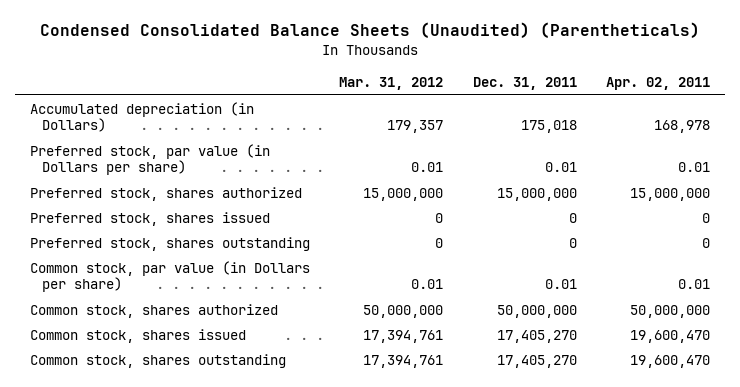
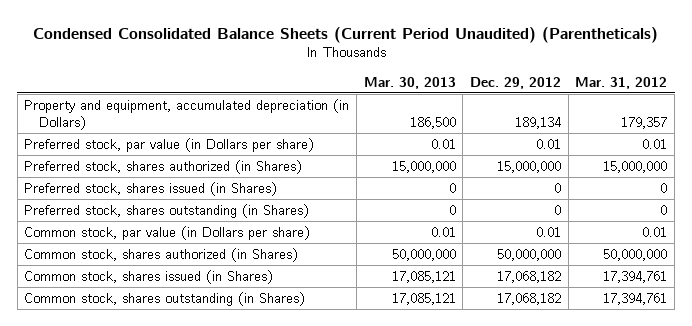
[39,22,700,39] Condensed Consolidated Balance Sheets (Unaudited) (Parentheticals) -> [32,26,658,43] Condensed Consolidated Balance Sheets (Current Period Unaudited) (Parentheticals)
[472,76,577,90] Dec. 31, 2011 -> none
[606,76,711,90] Apr. 02, 2011 -> none
none -> [363,76,456,89] Mar. 30, 2013
none -> [470,76,562,89] Dec. 29, 2012
[29,101,254,133] Accumulated depreciation (in Dollars) -> [24,98,350,130] Property and equipment, accumulated depreciation (in Dollars)
[29,186,302,201] Preferred stock, shares authorized -> [24,159,303,174] Preferred stock, shares authorized (in Shares)
[29,211,270,226] Preferred stock, shares issued -> [24,181,278,196] Preferred stock, shares issued (in Shares)
[29,236,310,251] Preferred stock, shares outstanding -> [24,203,310,218] Preferred stock, shares outstanding (in Shares)
[29,303,278,318] Common stock, shares authorized -> [24,247,299,262] Common stock, shares authorized (in Shares)
[29,328,246,343] Common stock, shares issued -> [24,269,274,284] Common stock, shares issued (in Shares)
[29,353,286,368] Common stock, shares outstanding -> [24,291,306,306] Common stock, shares outstanding (in Shares)

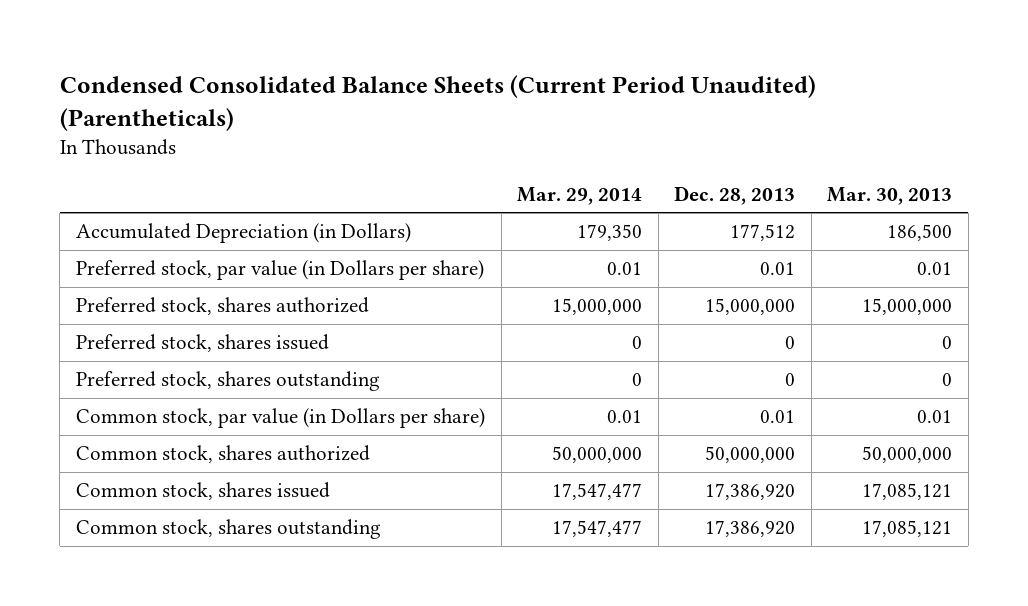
[470,76,562,89] Dec. 29, 2012 -> none
[575,76,668,89] Mar. 31, 2012 -> none
none -> [517,186,643,205] Mar. 29, 2014
none -> [674,185,796,205] Dec. 28, 2013
[24,98,350,130] Property and equipment, accumulated depreciation (in Dollars) -> [76,223,412,244] Accumulated Depreciation (in Dollars)
[24,159,303,174] Preferred stock, shares authorized (in Shares) -> [76,297,370,316] Preferred stock, shares authorized
[24,181,278,196] Preferred stock, shares issued (in Shares) -> [76,334,330,353] Preferred stock, shares issued
[24,203,310,218] Preferred stock, shares outstanding (in Shares) -> [76,371,381,392] Preferred stock, shares outstanding
[24,247,299,262] Common stock, shares authorized (in Shares) -> [76,445,371,464] Common stock, shares authorized
[24,269,274,284] Common stock, shares issued (in Shares) -> [76,482,331,501] Common stock, shares issued
[24,291,306,306] Common stock, shares outstanding (in Shares) -> [76,519,382,540] Common stock, shares outstanding

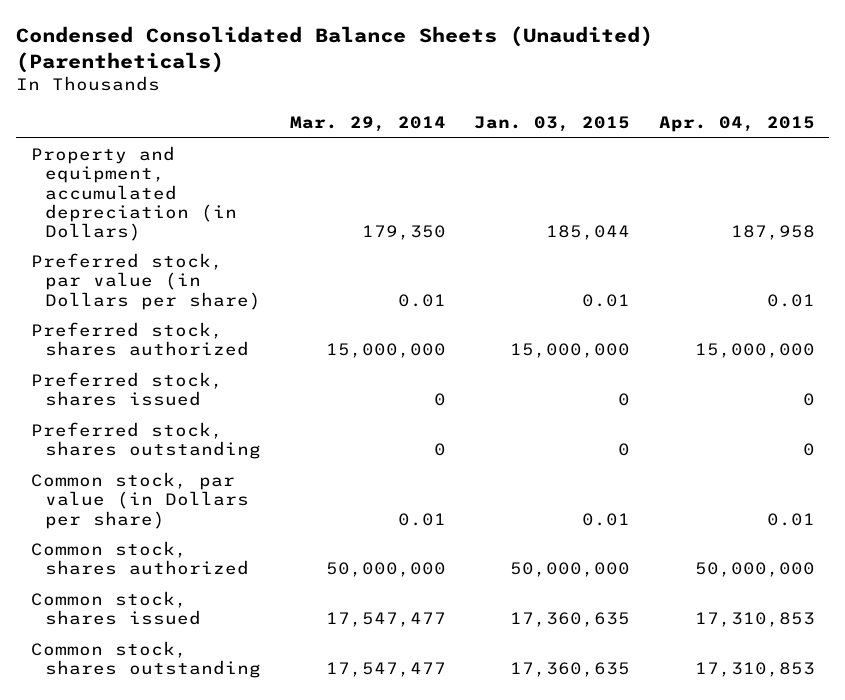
[59,74,816,131] Condensed Consolidated Balance Sheets (Current Period Unaudited) (Parentheticals) -> [16,26,654,73] Condensed Consolidated Balance Sheets (Unaudited) (Parentheticals)
[674,185,796,205] Dec. 28, 2013 -> none
[827,186,953,205] Mar. 30, 2013 -> none
none -> [474,116,631,133] Jan. 03, 2015
none -> [658,116,815,133] Apr. 04, 2015
[76,223,412,244] Accumulated Depreciation (in Dollars) -> [30,146,238,241] Property and equipment, accumulated depreciation (in Dollars)

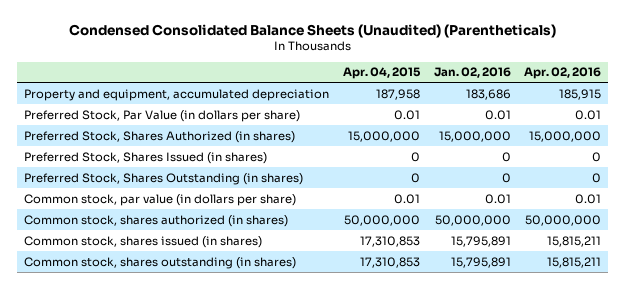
[289,116,446,133] Mar. 29, 2014 -> none
[474,116,631,133] Jan. 03, 2015 -> none
none -> [433,67,511,79] Jan. 02, 2016
none -> [524,67,602,80] Apr. 02, 2016
[30,146,238,241] Property and equipment, accumulated depreciation (in Dollars) -> [23,88,329,101] Property and equipment, accumulated depreciation
[30,253,262,310] Preferred stock, par value (in Dollars per share) -> [23,109,300,122] Preferred Stock, Par Value (in dollars per share)
[30,322,250,357] Preferred stock, shares authorized -> [23,130,295,143] Preferred Stock, Shares Authorized (in shares)
[30,372,223,407] Preferred stock, shares issued -> [23,151,267,164] Preferred Stock, Shares Issued (in shares)
[30,422,262,460] Preferred stock, shares outstanding -> [23,172,303,185] Preferred Stock, Shares Outstanding (in shares)
[30,472,250,529] Common stock, par value (in Dollars per share) -> [23,193,296,206] Common stock, par value (in dollars per share)
[30,541,250,576] Common stock, shares authorized -> [23,214,288,227] Common stock, shares authorized (in shares)
[30,591,202,626] Common stock, shares issued -> [23,235,262,248] Common stock, shares issued (in shares)
[30,641,262,679] Common stock, shares outstanding -> [23,256,296,269] Common stock, shares outstanding (in shares)

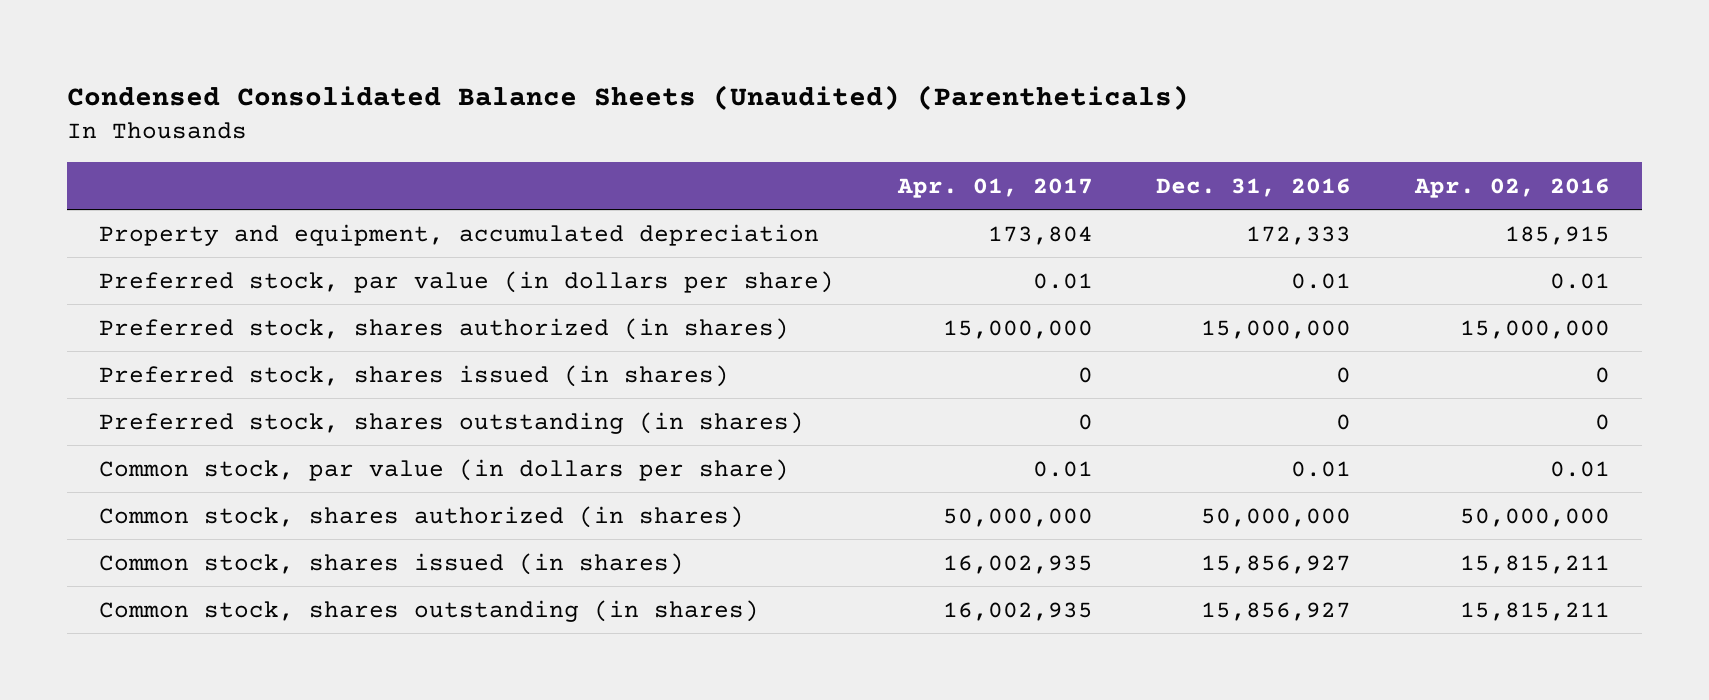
[342,67,421,80] Apr. 04, 2015 -> none
[433,67,511,79] Jan. 02, 2016 -> none
none -> [896,177,1093,198] Apr. 01, 2017
none -> [1156,177,1352,197] Dec. 31, 2016
[23,109,300,122] Preferred Stock, Par Value (in dollars per share) -> [98,270,834,293] Preferred stock, par value (in dollars per share)
[23,130,295,143] Preferred Stock, Shares Authorized (in shares) -> [98,317,789,340] Preferred stock, shares authorized (in shares)
[23,151,267,164] Preferred Stock, Shares Issued (in shares) -> [98,364,729,387] Preferred stock, shares issued (in shares)
[23,172,303,185] Preferred Stock, Shares Outstanding (in shares) -> [98,411,804,434] Preferred stock, shares outstanding (in shares)

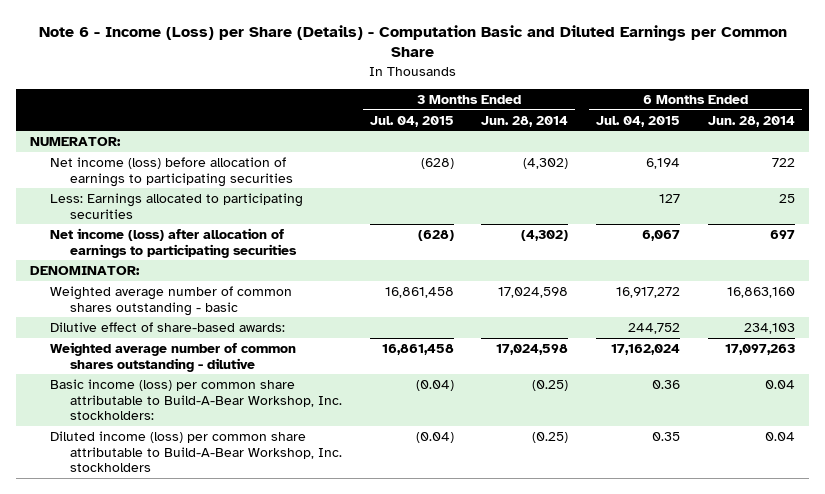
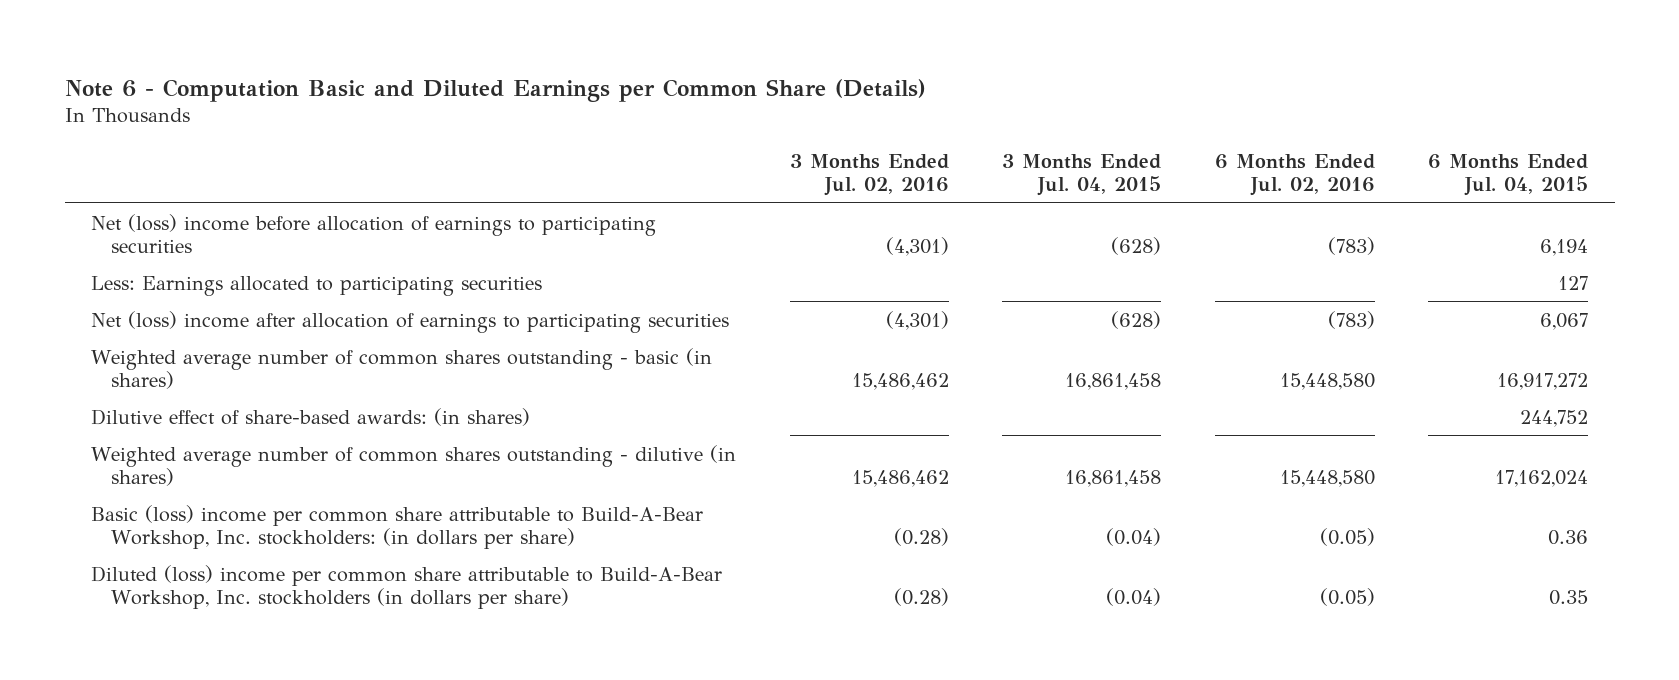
[38,24,787,58] Note 6 - Income (Loss) per Share (Details) - Computation Basic and Diluted Earnings per Common Share -> [64,78,926,102] Note 6 - Computation Basic and Diluted Earnings per Common Share (Details)
[481,115,569,127] Jun. 28, 2014 -> none
[708,115,796,127] Jun. 28, 2014 -> none
none -> [789,153,949,197] 3 Months Ended Jul. 02, 2016
none -> [1214,153,1375,197] 6 Months Ended Jul. 02, 2016
[29,136,121,146] NUMERATOR: -> none
[49,156,293,187] Net income (loss) before allocation of earnings to participating securities -> [91,213,657,253] Net (loss) income before allocation of earnings to participating securities
[29,265,140,275] DENOMINATOR: -> none
[49,227,297,258] Net income (loss) after allocation of earnings to participating securities -> [91,310,730,333] Net (loss) income after allocation of earnings to participating securities
[49,285,292,316] Weighted average number of common shares outstanding - basic -> [91,347,713,389] Weighted average number of common shares outstanding - basic (in shares)
[49,321,285,332] Dilutive effect of share-based awards: -> [91,407,531,426] Dilutive effect of share-based awards: (in shares)
[49,341,296,372] Weighted average number of common shares outstanding - dilutive -> [91,444,737,486] Weighted average number of common shares outstanding - dilutive (in shares)
[49,378,342,421] Basic income (loss) per common share attributable to Build-A-Bear Workshop, Inc. stockholders: -> [91,504,704,549] Basic (loss) income per common share attributable to Build-A-Bear Workshop, Inc. stockholders: (in dollars per share)
[49,430,342,473] Diluted income (loss) per common share attributable to Build-A-Bear Workshop, Inc. stockholders -> [91,564,723,609] Diluted (loss) income per common share attributable to Build-A-Bear Workshop, Inc. stockholders (in dollars per share)

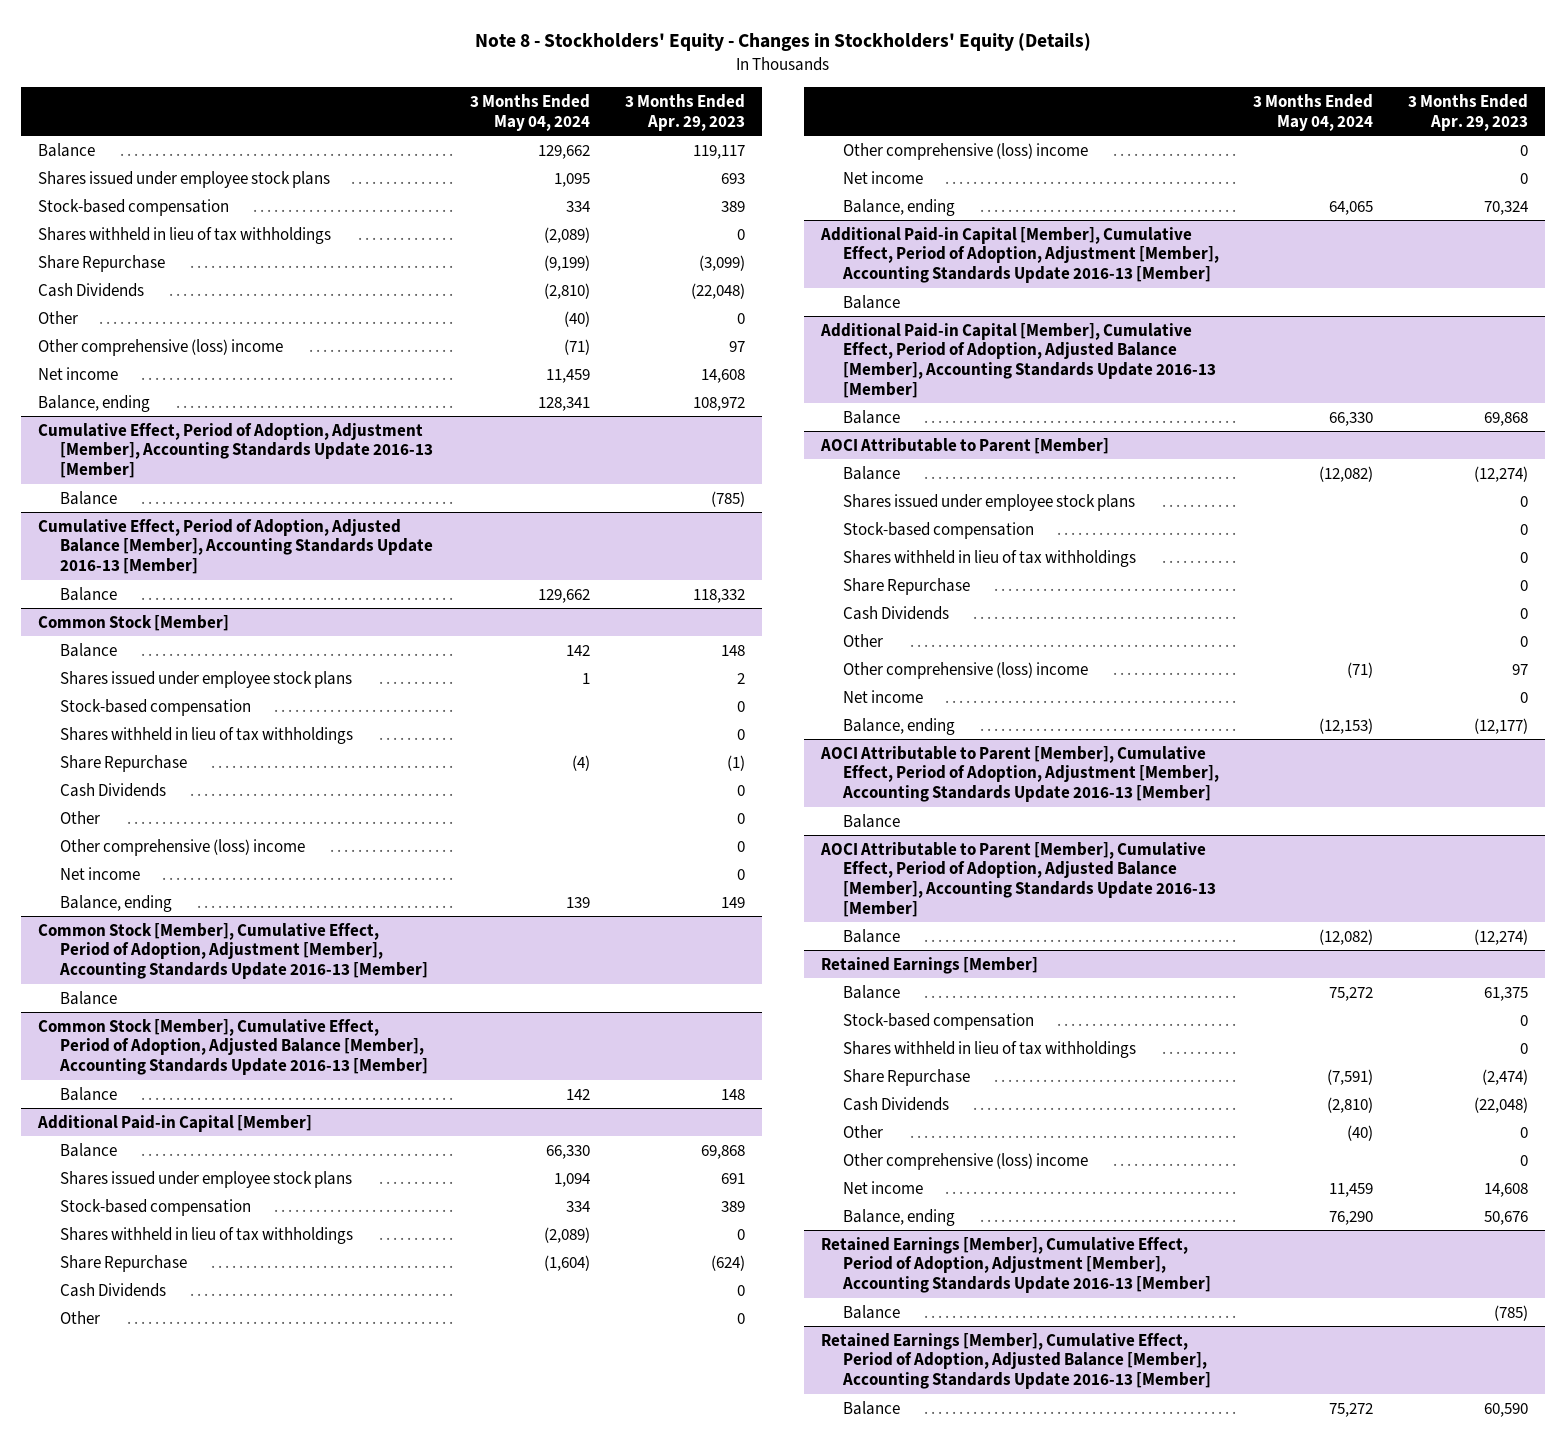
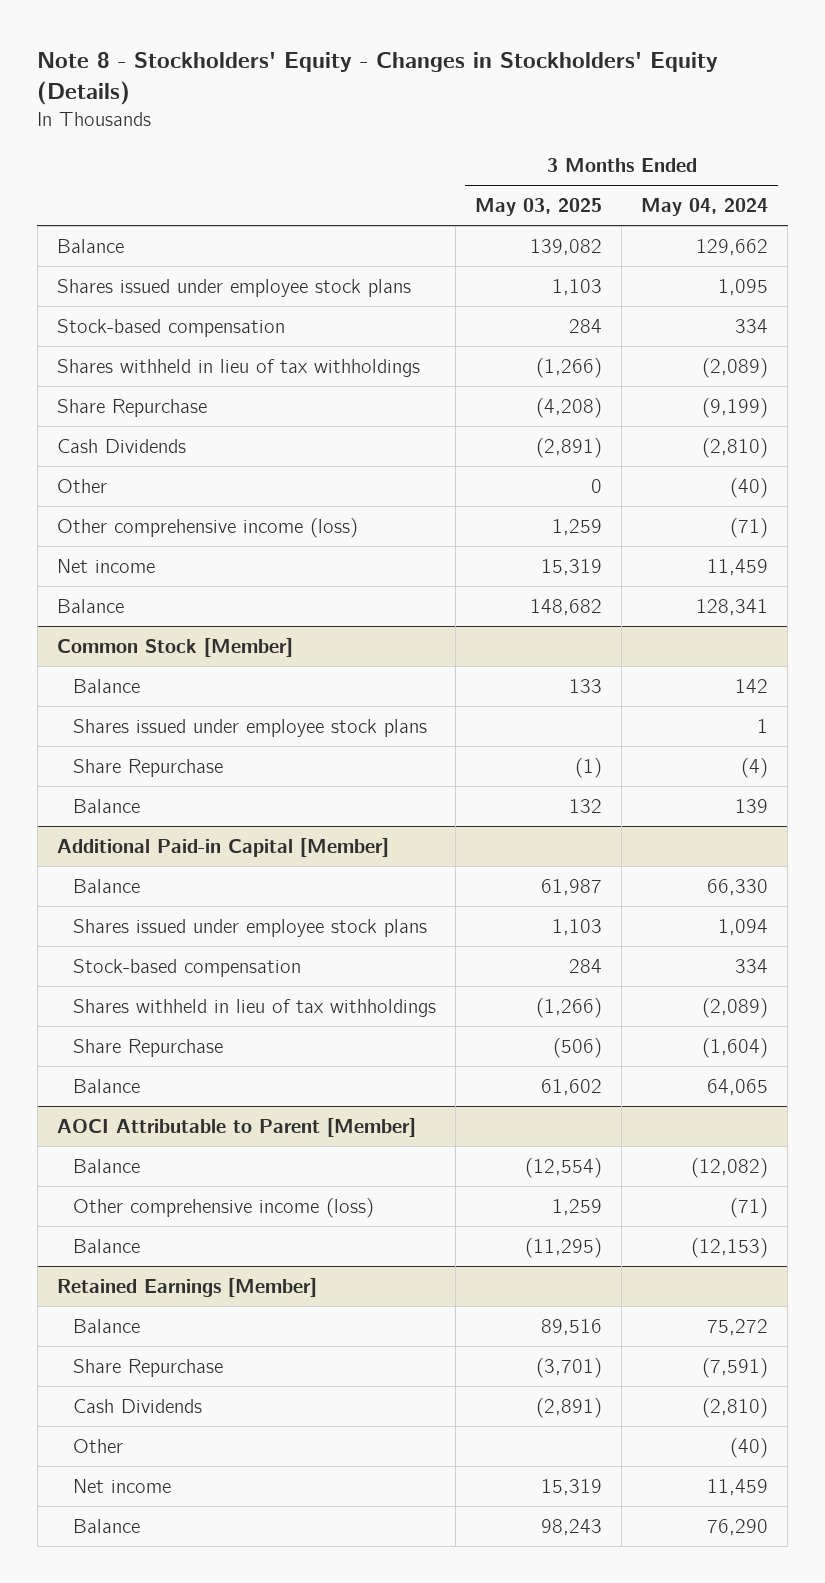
[624,94,745,131] 3 Months Ended Apr. 29, 2023 -> none
none -> [475,198,603,217] May 03, 2025
[38,338,284,356] Other comprehensive (loss) income -> [56,517,358,538] Other comprehensive income (loss)
[38,422,433,478] Cumulative Effect, Period of Adoption, Adjustment [Member], Accounting Standards Update 2016-13 [Member] -> none
[59,490,117,505] Balance -> none
[38,518,433,574] Cumulative Effect, Period of Adoption, Adjusted Balance [Member], Accounting Standards Update 2016-13 [Member] -> none
[59,586,117,601] Balance -> none
[38,394,151,412] Balance, ending -> [56,598,124,613] Balance
[59,698,251,716] Stock-based compensation -> none
[59,726,353,744] Shares withheld in lieu of tax withholdings -> none
[59,782,166,797] Cash Dividends -> none
[59,810,100,824] Other -> none
[59,838,305,856] Other comprehensive (loss) income -> none
[59,866,140,880] Net income -> none
[38,922,428,979] Common Stock [Member], Cumulative Effect, Period of Adoption, Adjustment [Member], Accounting Standards Update 2016-13 [Member] -> none
[59,990,117,1005] Balance -> none
[38,1018,428,1075] Common Stock [Member], Cumulative Effect, Period of Adoption, Adjusted Balance [Member], Accounting Standards Update 2016-13 [Member] -> none
[59,1086,117,1101] Balance -> none
[59,894,172,912] Balance, ending -> [73,798,141,813] Balance
[59,1282,166,1297] Cash Dividends -> none
[59,1310,100,1324] Other -> none
[842,142,1088,160] Other comprehensive (loss) income -> none
[842,170,923,184] Net income -> none
[820,226,1219,283] Additional Paid-in Capital [Member], Cumulative Effect, Period of Adoption, Adjustment [Member], Accounting Standards Update 2016-13 [Member] -> none
[842,294,900,309] Balance -> none
[820,322,1216,398] Additional Paid-in Capital [Member], Cumulative Effect, Period of Adoption, Adjusted Balance [Member], Accounting Standards Update 2016-13 [Member] -> none
[842,409,900,424] Balance -> none
[842,198,955,216] Balance, ending -> [73,1078,141,1093] Balance
[842,493,1135,511] Shares issued under employee stock plans -> none
[842,521,1034,539] Stock-based compensation -> none
[842,549,1136,567] Shares withheld in lieu of tax withholdings -> none
[842,577,970,595] Share Repurchase -> none
[842,605,949,620] Cash Dividends -> none
[842,633,883,647] Other -> none
[842,689,923,703] Net income -> none
[820,745,1219,802] AOCI Attributable to Parent [Member], Cumulative Effect, Period of Adoption, Adjustment [Member], Accounting Standards Update 2016-13 [Member] -> none
[842,813,900,828] Balance -> none
[820,841,1216,917] AOCI Attributable to Parent [Member], Cumulative Effect, Period of Adoption, Adjusted Balance [Member], Accounting Standards Update 2016-13 [Member] -> none
[842,928,900,943] Balance -> none
[842,661,1088,679] Other comprehensive (loss) income -> [73,1197,375,1218] Other comprehensive income (loss)
[842,717,955,735] Balance, ending -> [73,1238,141,1253] Balance
[842,1012,1034,1030] Stock-based compensation -> none
[842,1040,1136,1058] Shares withheld in lieu of tax withholdings -> none
[842,1152,1088,1170] Other comprehensive (loss) income -> none
[821,1236,1211,1293] Retained Earnings [Member], Cumulative Effect, Period of Adoption, Adjustment [Member], Accounting Standards Update 2016-13 [Member] -> none
[842,1304,900,1319] Balance -> none
[821,1332,1211,1389] Retained Earnings [Member], Cumulative Effect, Period of Adoption, Adjusted Balance [Member], Accounting Standards Update 2016-13 [Member] -> none
[842,1400,900,1415] Balance -> none
[842,1208,955,1226] Balance, ending -> [73,1518,141,1533] Balance

